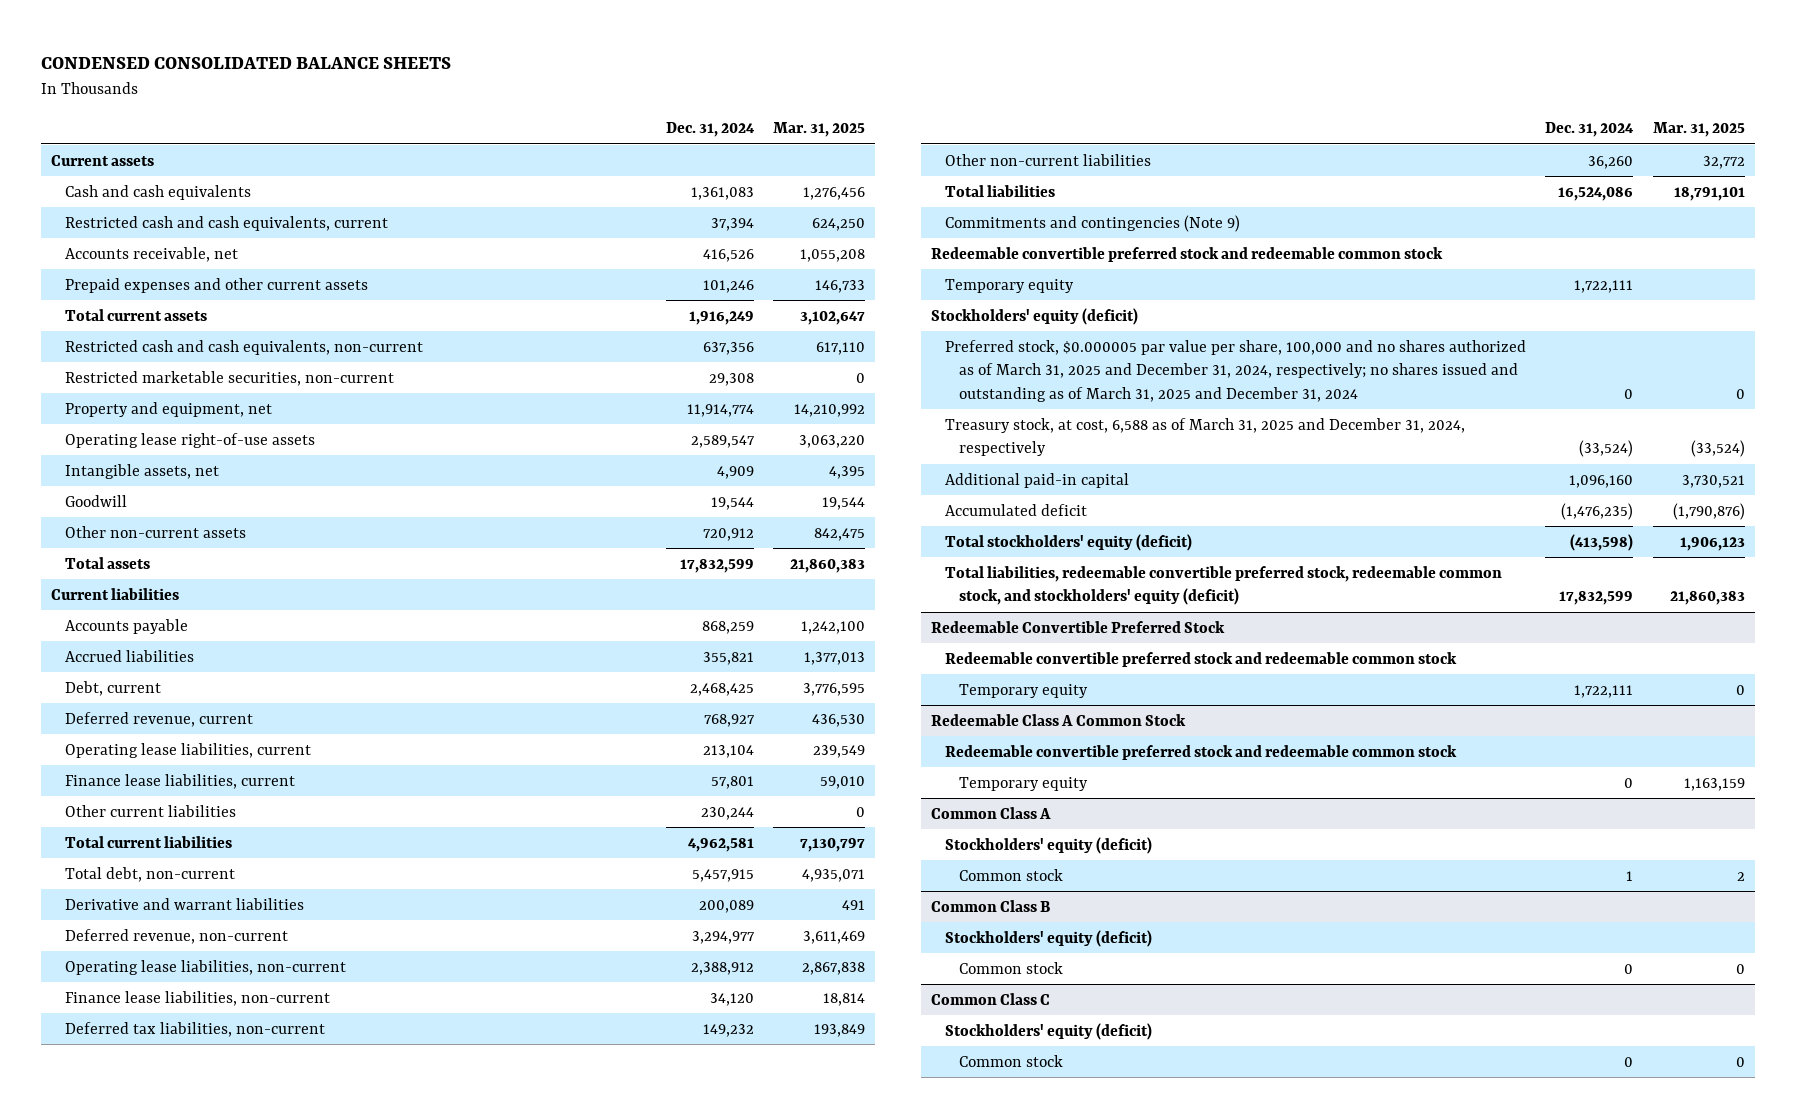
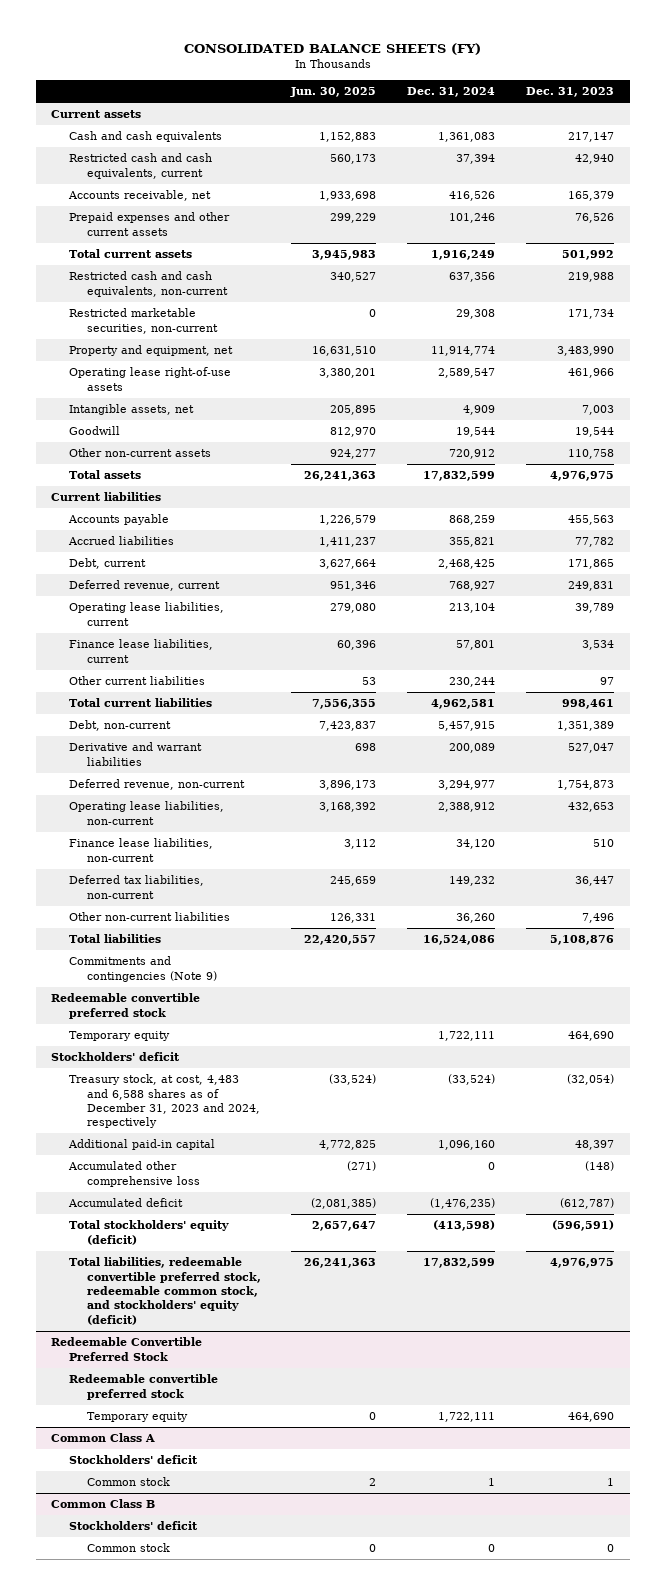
[41,57,452,70] CONDENSED CONSOLIDATED BALANCE SHEETS -> [183,43,481,56] CONSOLIDATED BALANCE SHEETS (FY)
[773,122,866,138] Mar. 31, 2025 -> none
none -> [290,86,377,97] Jun. 30, 2025
none -> [526,86,615,97] Dec. 31, 2023
[65,866,236,882] Total debt, non-current -> [68,720,171,732] Debt, non-current
[930,246,1443,262] Redeemable convertible preferred stock and redeemable common stock -> [51,993,201,1019] Redeemable convertible preferred stock
[944,339,1526,402] Preferred stock, $0.000005 par value per share, 100,000 and no shares authorized as of March 31, 2025 and December 31, 2024, respectively; no shares issued and outstanding as of March 31, 2025 and December 31, 2024 -> none
[930,307,1138,325] Stockholders' equity (deficit) -> [51,1052,181,1062] Stockholders' deficit
[944,417,1465,457] Treasury stock, at cost, 6,588 as of March 31, 2025 and December 31, 2024, respectively -> [68,1074,260,1129] Treasury stock, at cost, 4,483 and 6,588 shares as of December 31, 2023 and 2024, respectively
none -> [67,1161,200,1187] Accumulated other comprehensive loss
[944,651,1457,667] Redeemable convertible preferred stock and redeemable common stock -> [68,1374,218,1400] Redeemable convertible preferred stock
[930,713,1186,726] Redeemable Class A Common Stock -> none
[944,744,1457,760] Redeemable convertible preferred stock and redeemable common stock -> none
[958,776,1088,791] Temporary equity -> none
[944,836,1152,854] Stockholders' equity (deficit) -> [68,1455,198,1465] Stockholders' deficit
[958,961,1063,974] Common stock -> none
[930,992,1050,1005] Common Class C -> none
[944,1022,1152,1040] Stockholders' equity (deficit) -> none
[944,929,1152,947] Stockholders' equity (deficit) -> [68,1521,198,1531] Stockholders' deficit

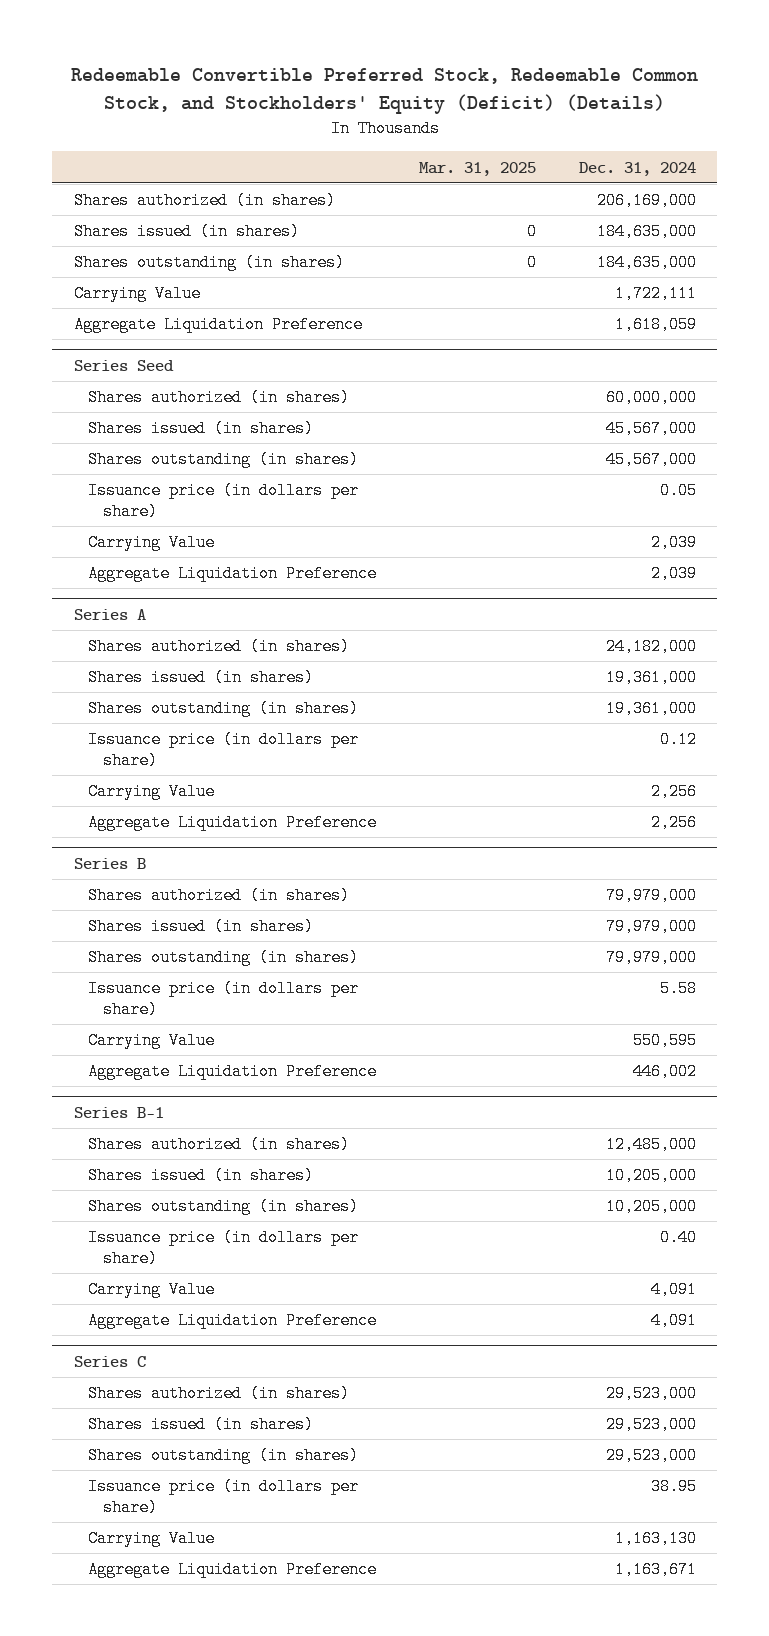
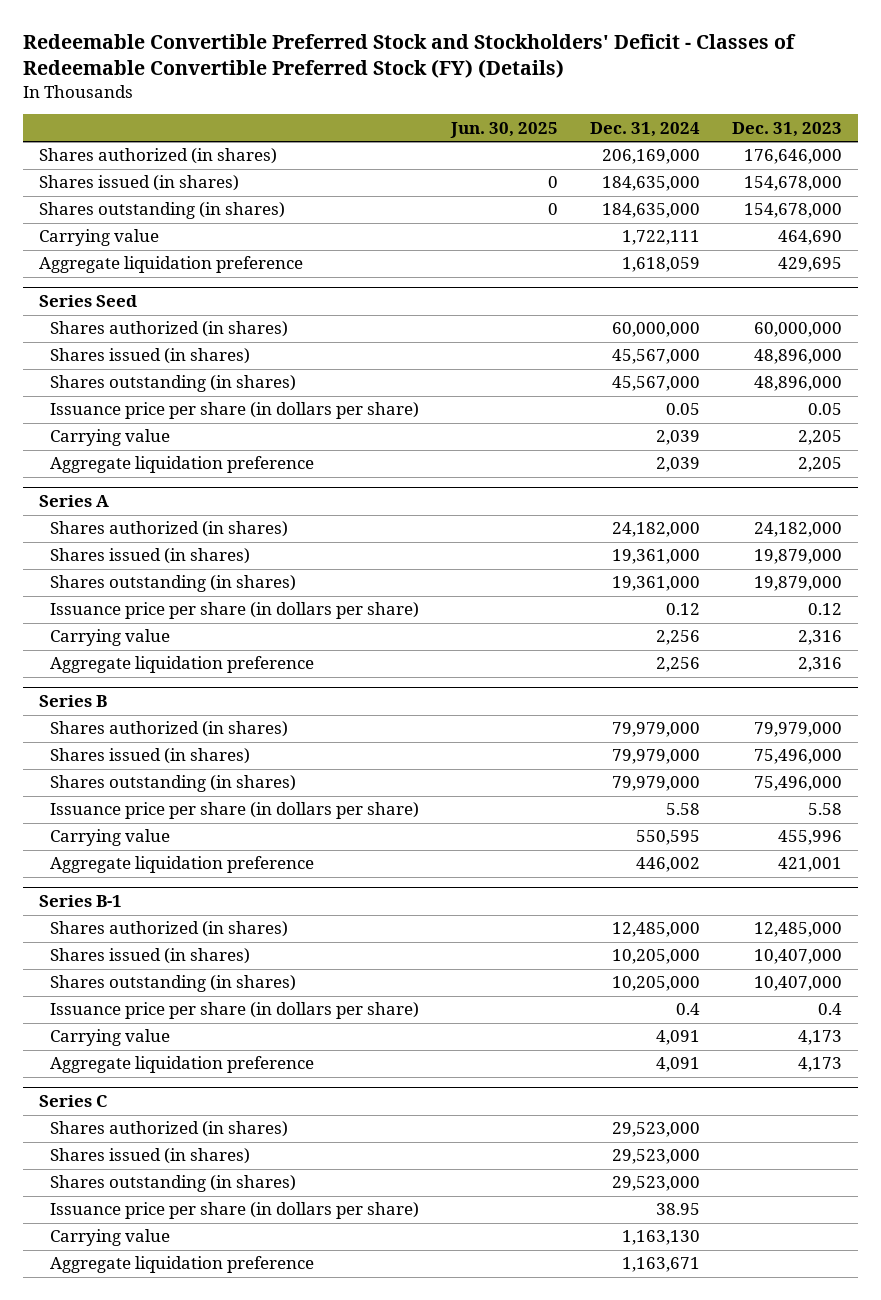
[70,67,698,114] Redeemable Convertible Preferred Stock, Redeemable Common Stock, and Stockholders' Equity (Deficit) (Details) -> [22,33,796,78] Redeemable Convertible Preferred Stock and Stockholders' Deficit - Classes of Redeemable Convertible Preferred Stock (FY) (Details)
[418,161,536,176] Mar. 31, 2025 -> none
none -> [450,121,559,138] Jun. 30, 2025
none -> [732,121,843,137] Dec. 31, 2023
[73,285,201,303] Carrying Value -> [38,229,159,247] Carrying value
[73,316,363,334] Aggregate Liquidation Preference -> [38,256,303,274] Aggregate liquidation preference
[88,482,360,521] Issuance price (in dollars per share) -> [50,402,420,420] Issuance price per share (in dollars per share)
[88,534,216,552] Carrying Value -> [50,429,171,447] Carrying value
[88,565,378,583] Aggregate Liquidation Preference -> [50,456,315,474] Aggregate liquidation preference
[88,731,360,770] Issuance price (in dollars per share) -> [50,602,420,620] Issuance price per share (in dollars per share)
[88,783,216,801] Carrying Value -> [50,629,171,647] Carrying value
[88,814,378,832] Aggregate Liquidation Preference -> [50,656,315,674] Aggregate liquidation preference
[88,980,360,1019] Issuance price (in dollars per share) -> [50,802,420,820] Issuance price per share (in dollars per share)
[88,1032,216,1050] Carrying Value -> [50,829,171,847] Carrying value
[88,1063,378,1081] Aggregate Liquidation Preference -> [50,856,315,874] Aggregate liquidation preference
[88,1229,360,1268] Issuance price (in dollars per share) -> [50,1002,420,1020] Issuance price per share (in dollars per share)
[659,1229,697,1247] 0.40 -> [676,1003,701,1016] 0.4
[88,1281,216,1299] Carrying Value -> [50,1029,171,1047] Carrying value
[88,1312,378,1330] Aggregate Liquidation Preference -> [50,1056,315,1074] Aggregate liquidation preference
[88,1478,360,1517] Issuance price (in dollars per share) -> [50,1202,420,1220] Issuance price per share (in dollars per share)
[88,1530,216,1548] Carrying Value -> [50,1229,171,1247] Carrying value
[88,1561,378,1579] Aggregate Liquidation Preference -> [50,1256,315,1274] Aggregate liquidation preference

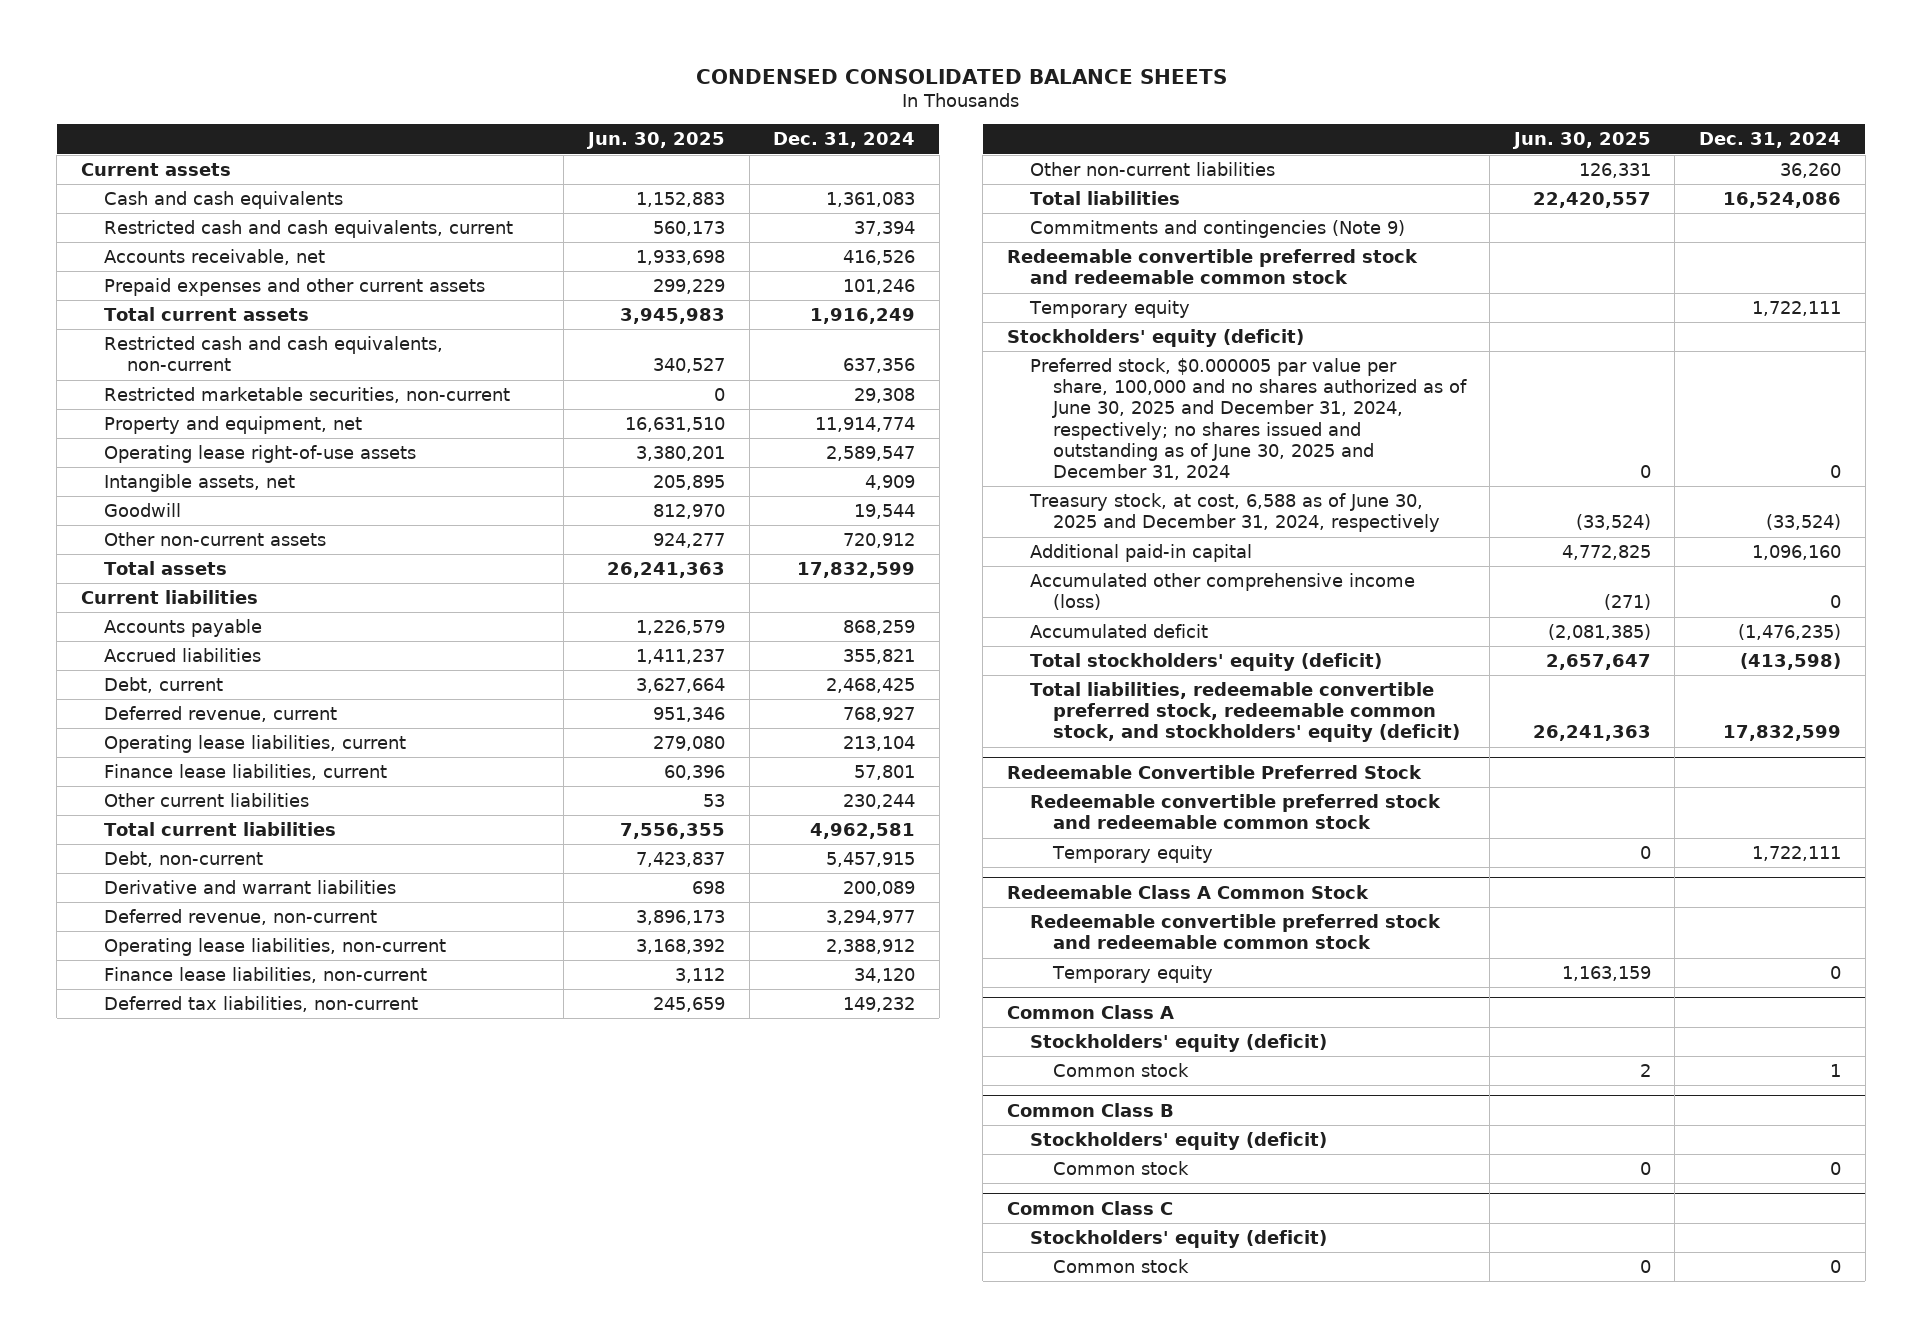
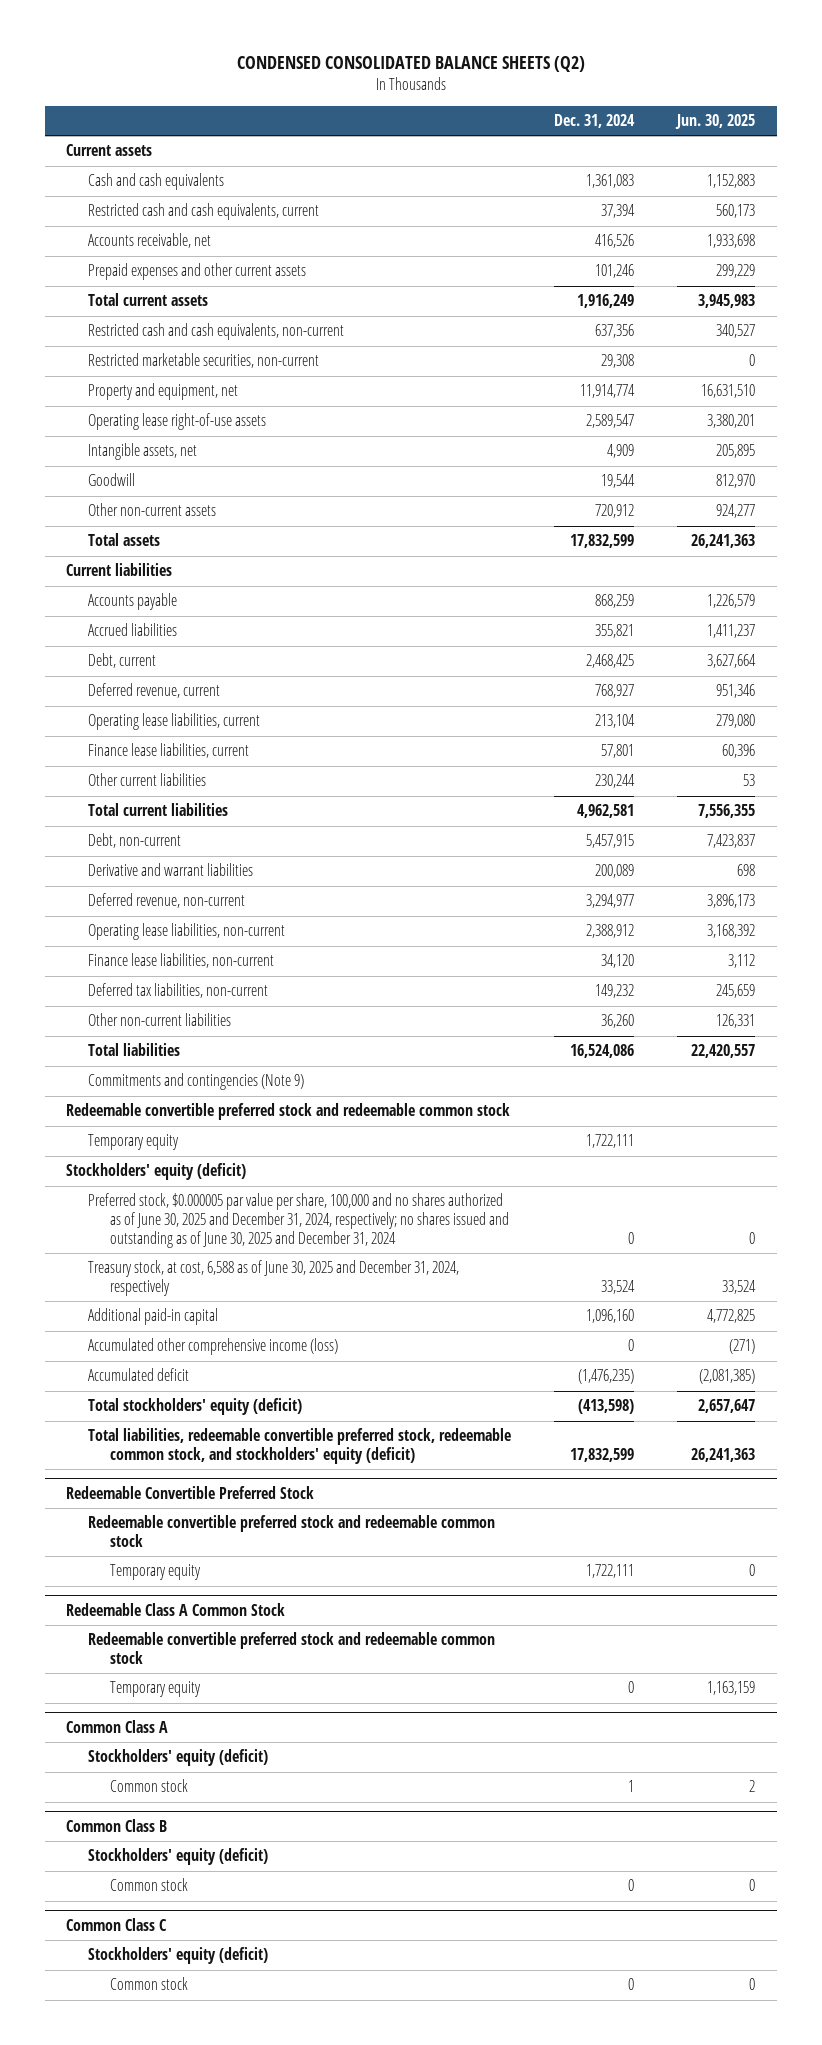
[695,68,1227,84] CONDENSED CONSOLIDATED BALANCE SHEETS -> [236,55,585,72] CONDENSED CONSOLIDATED BALANCE SHEETS (Q2)
[1575,514,1651,531] (33,524) -> [722,1280,757,1295] 33,524
[1766,514,1842,531] (33,524) -> [601,1280,636,1295] 33,524

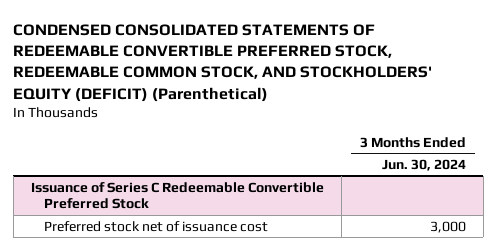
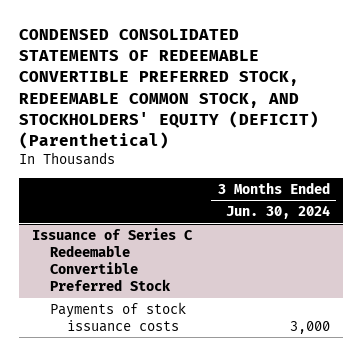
[43,220,268,232] Preferred stock net of issuance cost -> [49,301,186,333] Payments of stock issuance costs

